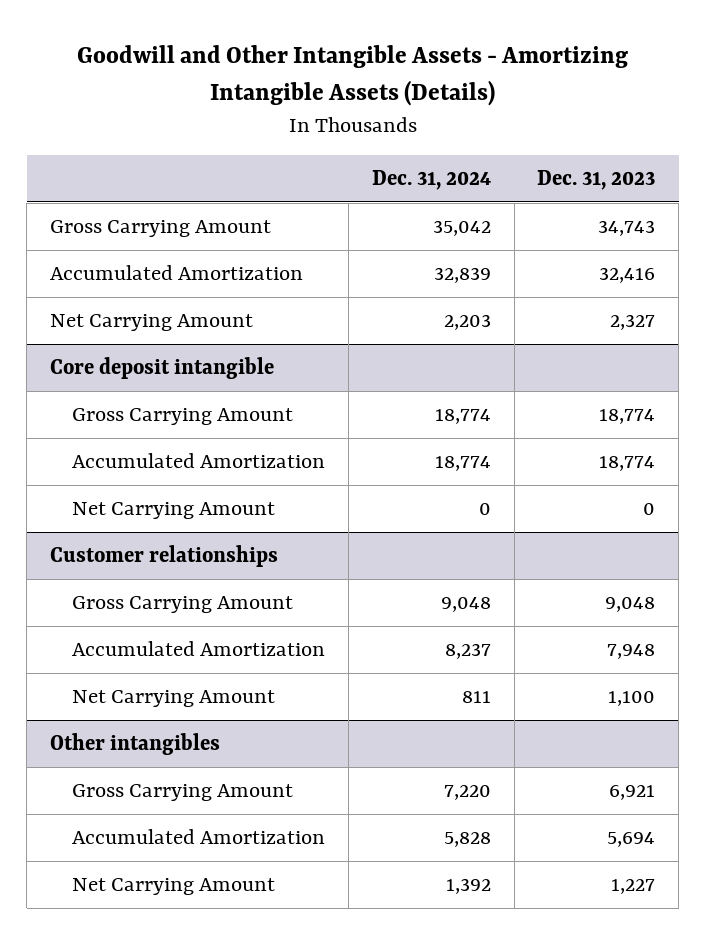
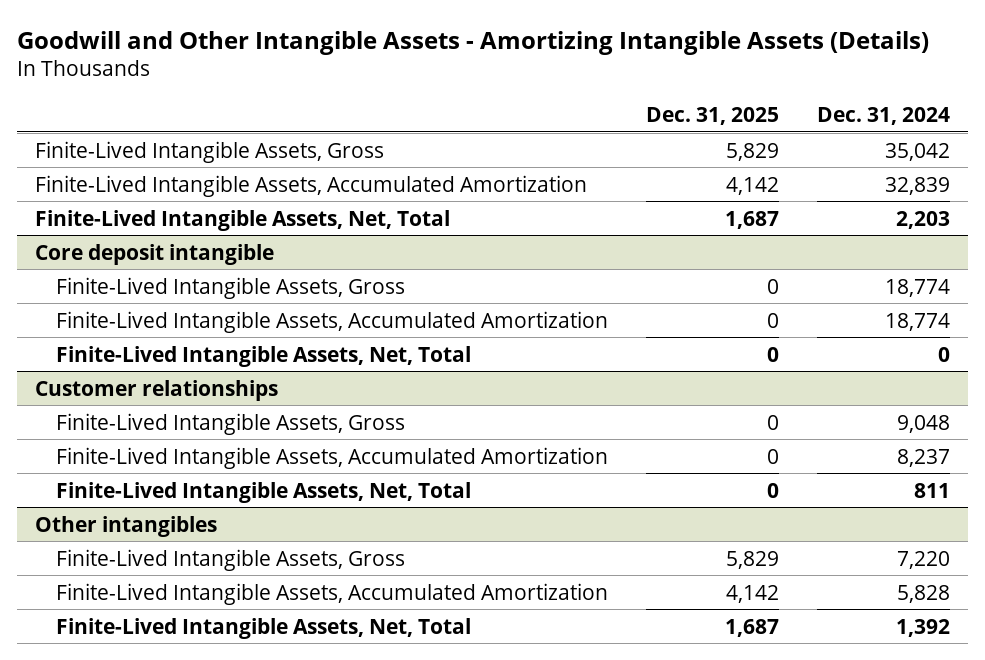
[537,170,656,191] Dec. 31, 2023 -> none
none -> [645,106,779,125] Dec. 31, 2025
[50,220,272,238] Gross Carrying Amount -> [35,140,385,163] Finite-Lived Intangible Assets, Gross
[50,265,304,281] Accumulated Amortization -> [35,174,588,197] Finite-Lived Intangible Assets, Accumulated Amortization
[50,314,254,332] Net Carrying Amount -> [35,209,451,231] Finite-Lived Intangible Assets, Net, Total
[71,408,293,426] Gross Carrying Amount -> [56,276,406,299] Finite-Lived Intangible Assets, Gross
[71,453,325,469] Accumulated Amortization -> [56,310,609,333] Finite-Lived Intangible Assets, Accumulated Amortization
[71,502,275,520] Net Carrying Amount -> [56,345,472,367] Finite-Lived Intangible Assets, Net, Total
[71,596,293,614] Gross Carrying Amount -> [56,412,406,435] Finite-Lived Intangible Assets, Gross
[71,641,325,657] Accumulated Amortization -> [56,446,609,469] Finite-Lived Intangible Assets, Accumulated Amortization
[71,690,275,708] Net Carrying Amount -> [56,481,472,503] Finite-Lived Intangible Assets, Net, Total
[71,784,293,802] Gross Carrying Amount -> [56,548,406,571] Finite-Lived Intangible Assets, Gross
[71,829,325,845] Accumulated Amortization -> [56,582,609,605] Finite-Lived Intangible Assets, Accumulated Amortization
[71,878,275,896] Net Carrying Amount -> [56,617,472,639] Finite-Lived Intangible Assets, Net, Total

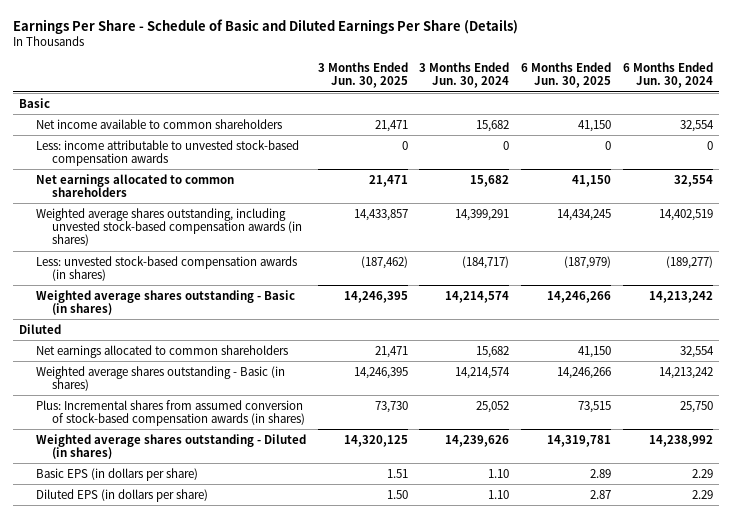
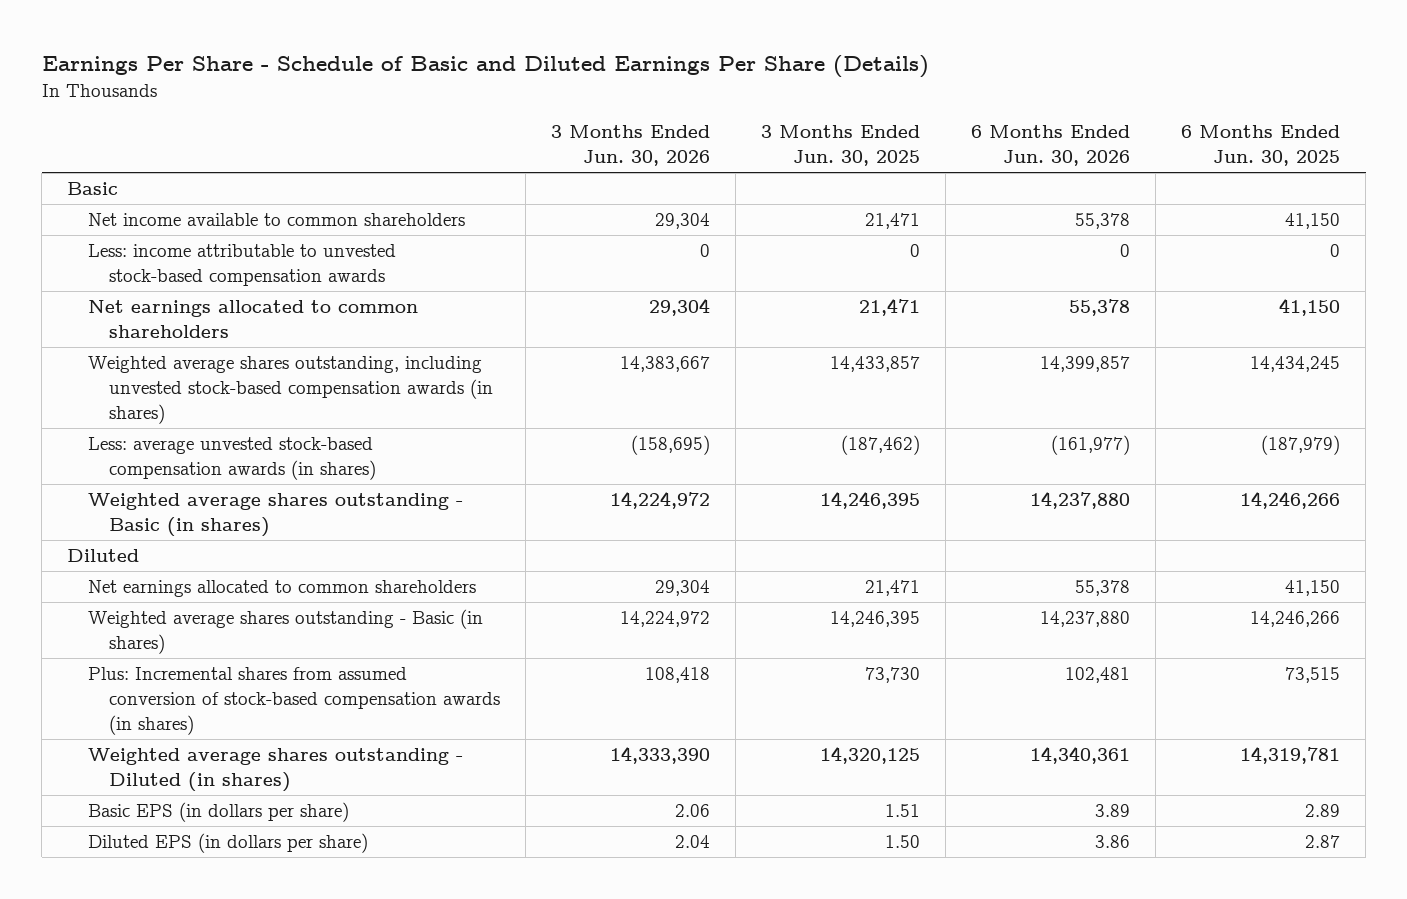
[419,61,510,89] 3 Months Ended Jun. 30, 2024 -> none
[622,61,713,89] 6 Months Ended Jun. 30, 2024 -> none
none -> [551,125,711,166] 3 Months Ended Jun. 30, 2026
none -> [971,125,1131,166] 6 Months Ended Jun. 30, 2026
[35,255,297,281] Less: unvested stock-based compensation awards (in shares) -> [88,437,377,480] Less: average unvested stock-based compensation awards (in shares)

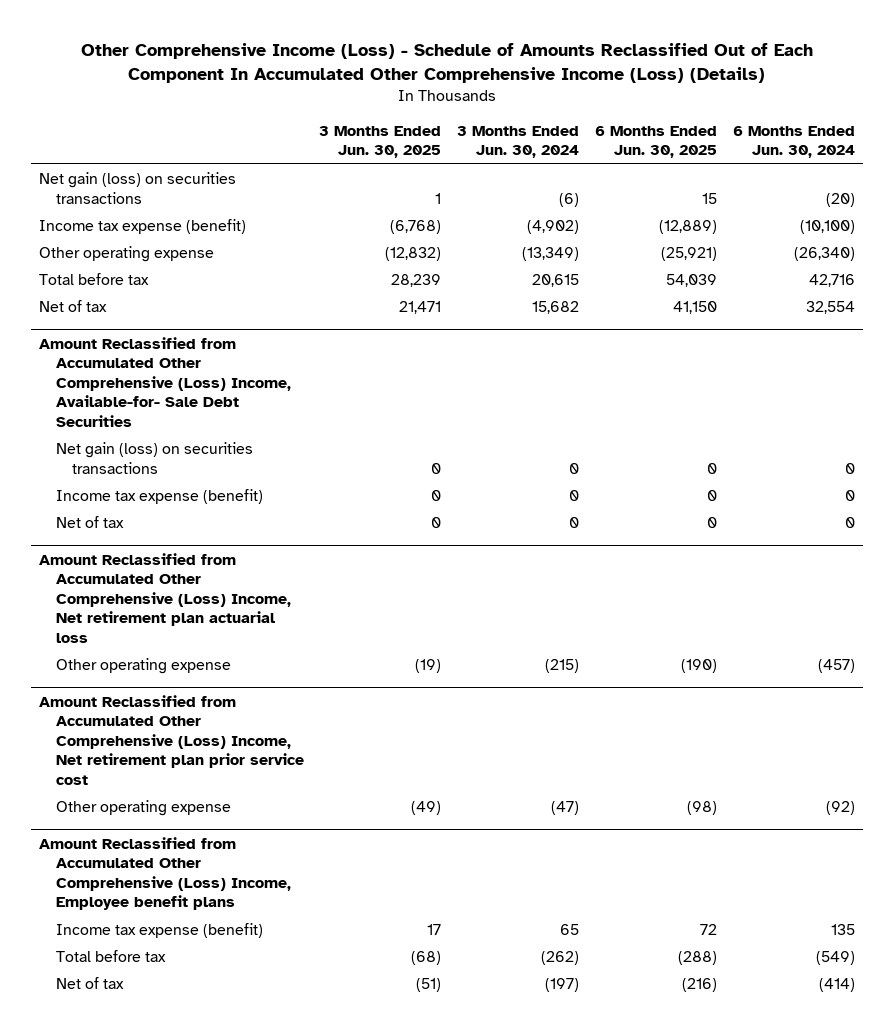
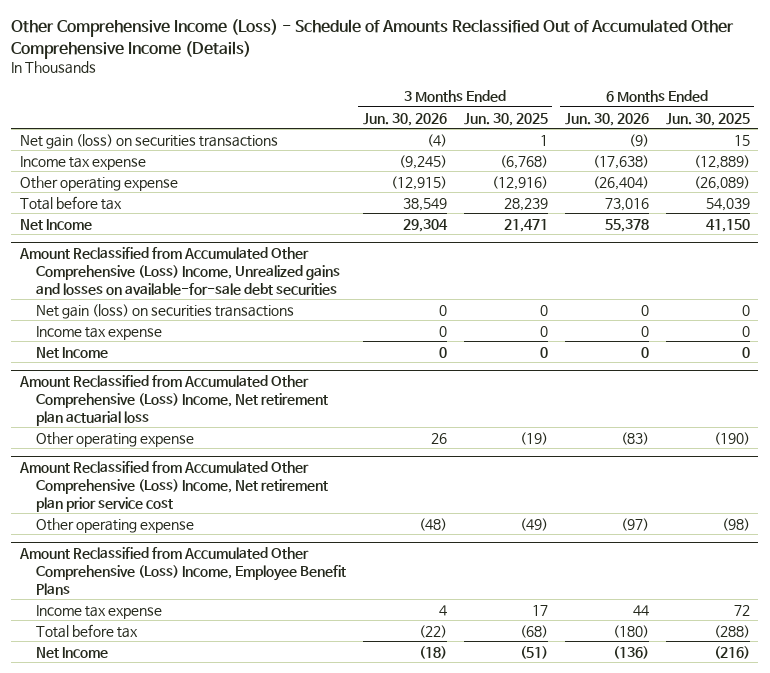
[80,42,813,84] Other Comprehensive Income (Loss) - Schedule of Amounts Reclassified Out of Each Component In Accumulated Other Comprehensive Income (Loss) (Details) -> [11,19,735,59] Other Comprehensive Income (Loss) - Schedule of Amounts Reclassified Out of Accumulated Other Comprehensive Income (Details)
[457,125,580,159] 3 Months Ended Jun. 30, 2024 -> none
[732,125,855,159] 6 Months Ended Jun. 30, 2024 -> none
none -> [362,112,447,126] Jun. 30, 2026
none -> [564,112,649,126] Jun. 30, 2026
[39,219,247,235] Income tax expense (benefit) -> [19,155,146,170] Income tax expense
[385,247,442,262] (12,832) -> [491,175,548,190] (12,916)
[660,247,717,262] (25,921) -> [693,175,750,190] (26,089)
[39,300,108,313] Net of tax -> [19,218,92,230] Net Income
[39,336,291,427] Amount Reclassified from Accumulated Other Comprehensive (Loss) Income, Available-for- Sale Debt Securities -> [18,247,340,295] Amount Reclassified from Accumulated Other Comprehensive (Loss) Income, Unrealized gains and losses on available-for-sale debt securities
[55,489,263,505] Income tax expense (benefit) -> [35,325,162,340] Income tax expense
[55,516,124,529] Net of tax -> [35,346,108,358] Net Income
[39,836,291,911] Amount Reclassified from Accumulated Other Comprehensive (Loss) Income, Employee benefit plans -> [18,547,346,595] Amount Reclassified from Accumulated Other Comprehensive (Loss) Income, Employee Benefit Plans
[55,923,263,939] Income tax expense (benefit) -> [35,604,162,619] Income tax expense
[55,977,124,990] Net of tax -> [35,646,108,658] Net Income

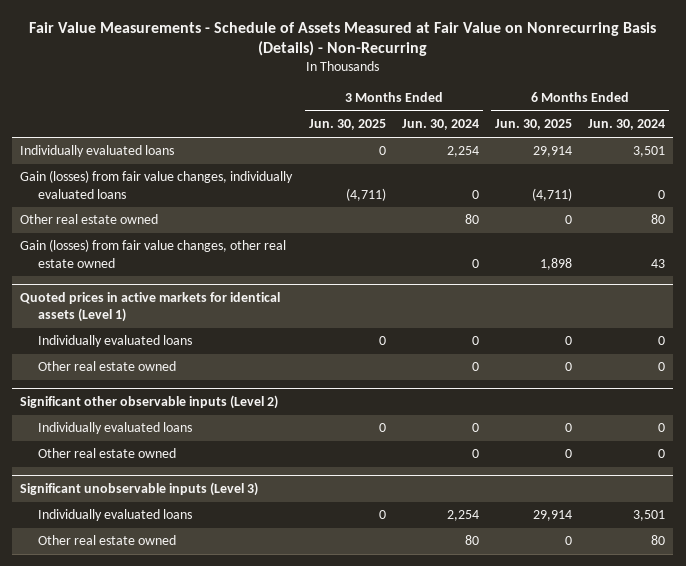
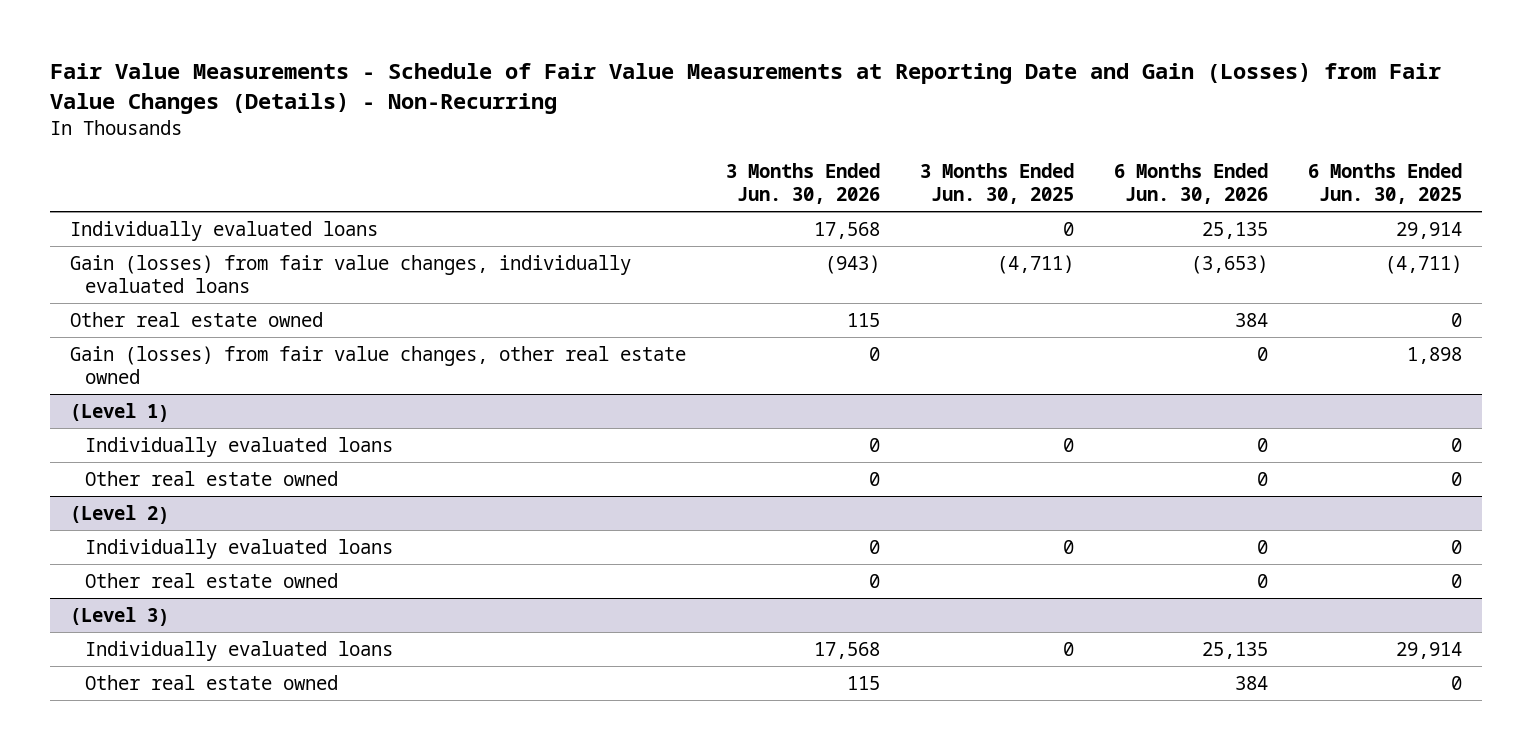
[28,21,656,57] Fair Value Measurements - Schedule of Assets Measured at Fair Value on Nonrecurring Basis (Details) - Non-Recurring -> [49,63,1441,115] Fair Value Measurements - Schedule of Fair Value Measurements at Reporting Date and Gain (Losses) from Fair Value Changes (Details) - Non-Recurring
[401,119,479,131] Jun. 30, 2024 -> none
[588,119,666,131] Jun. 30, 2024 -> none
none -> [725,163,880,205] 3 Months Ended Jun. 30, 2026
none -> [1113,163,1268,205] 6 Months Ended Jun. 30, 2026
[20,292,281,323] Quoted prices in active markets for identical assets (Level 1) -> [69,402,169,422] (Level 1)
[20,395,279,410] Significant other observable inputs (Level 2) -> [69,504,169,524] (Level 2)
[20,482,259,497] Significant unobservable inputs (Level 3) -> [69,606,169,626] (Level 3)

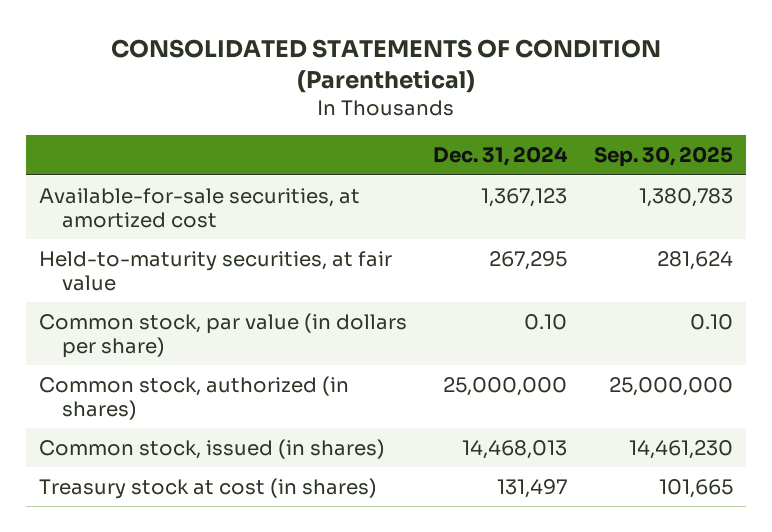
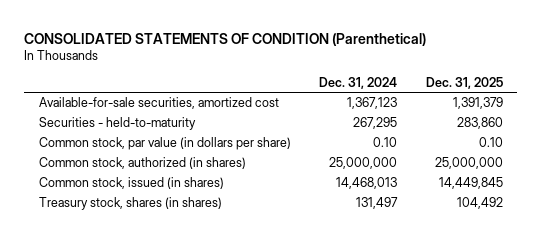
[593,146,733,168] Sep. 30, 2025 -> none
none -> [426,77,504,90] Dec. 31, 2025
[39,187,361,228] Available-for-sale securities, at amortized cost -> [38,97,279,110] Available-for-sale securities, amortized cost
[39,250,393,291] Held-to-maturity securities, at fair value -> [38,117,196,131] Securities - held-to-maturity
[39,477,378,499] Treasury stock at cost (in shares) -> [38,197,222,211] Treasury stock, shares (in shares)

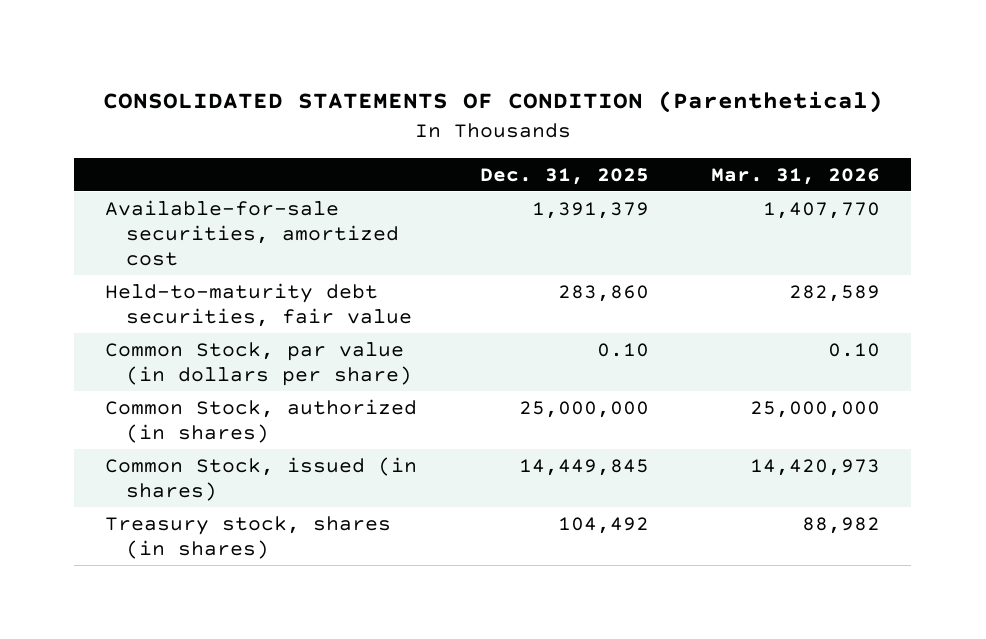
[319,77,398,90] Dec. 31, 2024 -> none
none -> [711,167,881,185] Mar. 31, 2026
[38,117,196,131] Securities - held-to-maturity -> [105,282,412,327] Held-to-maturity debt securities, fair value
[38,137,291,151] Common stock, par value (in dollars per share) -> [105,341,412,386] Common Stock, par value (in dollars per share)
[38,157,246,170] Common stock, authorized (in shares) -> [105,398,418,443] Common Stock, authorized (in shares)
[38,177,224,190] Common stock, issued (in shares) -> [105,456,418,501] Common Stock, issued (in shares)

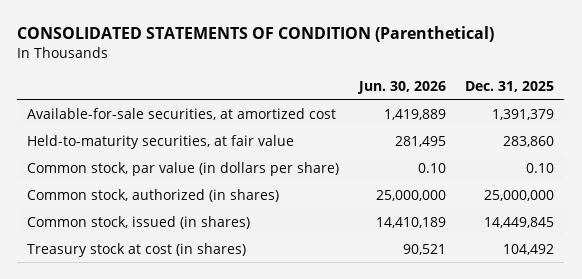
[711,167,881,185] Mar. 31, 2026 -> none
none -> [356,80,446,94] Jun. 30, 2026
[105,199,399,266] Available-for-sale securities, amortized cost -> [27,107,337,120] Available-for-sale securities, at amortized cost
[105,282,412,327] Held-to-maturity debt securities, fair value -> [27,134,295,149] Held-to-maturity securities, at fair value
[105,341,412,386] Common Stock, par value (in dollars per share) -> [27,161,340,176] Common stock, par value (in dollars per share)
[105,398,418,443] Common Stock, authorized (in shares) -> [27,188,280,202] Common stock, authorized (in shares)
[105,456,418,501] Common Stock, issued (in shares) -> [27,215,251,229] Common stock, issued (in shares)
[105,515,392,559] Treasury stock, shares (in shares) -> [27,242,247,257] Treasury stock at cost (in shares)

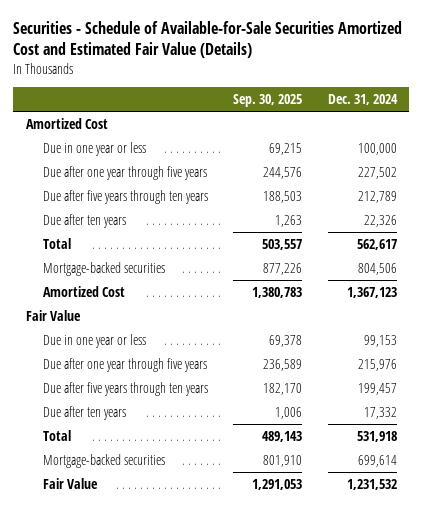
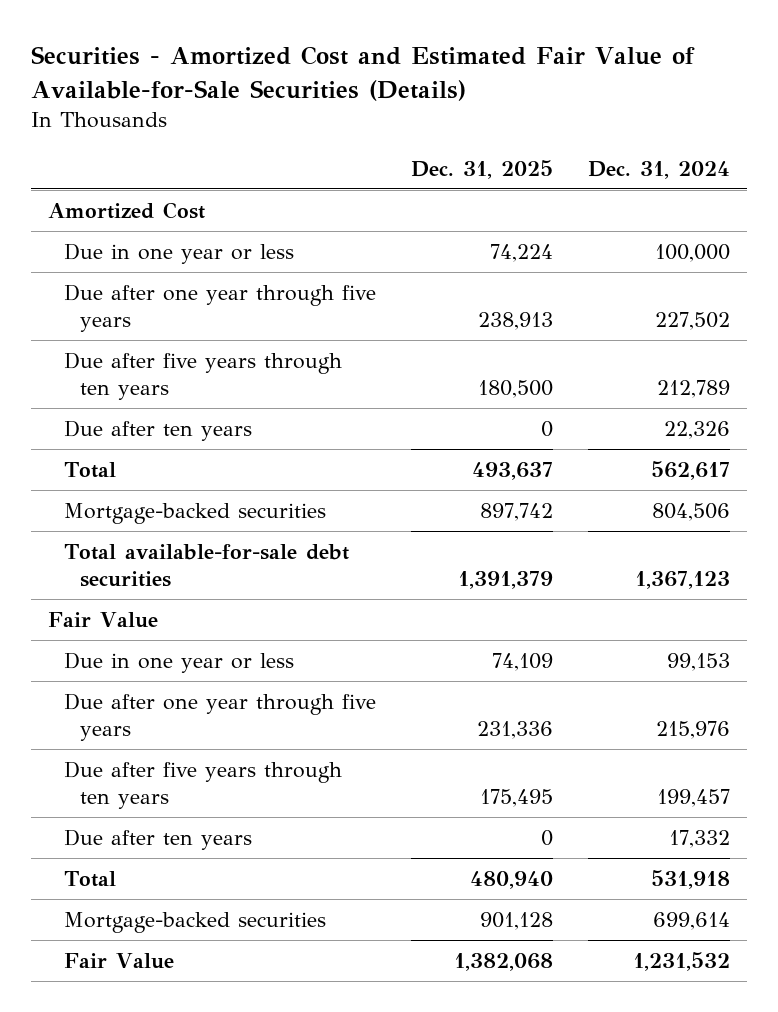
[13,21,403,59] Securities - Schedule of Available-for-Sale Securities Amortized Cost and Estimated Fair Value (Details) -> [30,46,695,101] Securities - Amortized Cost and Estimated Fair Value of Available-for-Sale Securities (Details)
[233,94,303,108] Sep. 30, 2025 -> none
none -> [411,159,554,179] Dec. 31, 2025
[43,285,126,297] Amortized Cost -> [64,543,350,588] Total available-for-sale debt securities

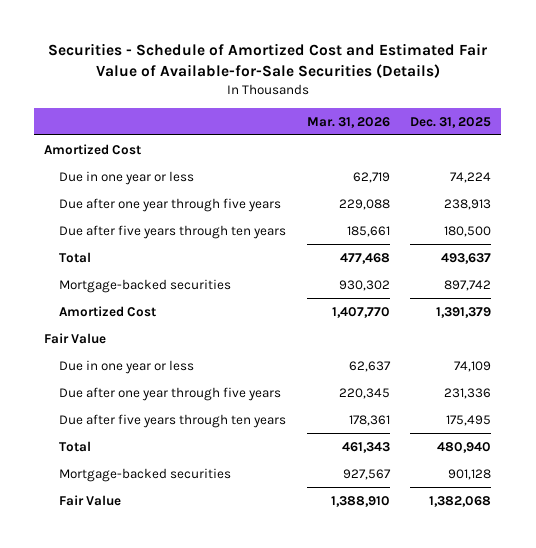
[30,46,695,101] Securities - Amortized Cost and Estimated Fair Value of Available-for-Sale Securities (Details) -> [47,43,487,79] Securities - Schedule of Amortized Cost and Estimated Fair Value of Available-for-Sale Securities (Details)
[588,160,731,179] Dec. 31, 2024 -> none
none -> [306,116,390,128] Mar. 31, 2026
[64,419,253,441] Due after ten years -> none
[64,543,350,588] Total available-for-sale debt securities -> [59,305,157,317] Amortized Cost
[64,828,253,850] Due after ten years -> none

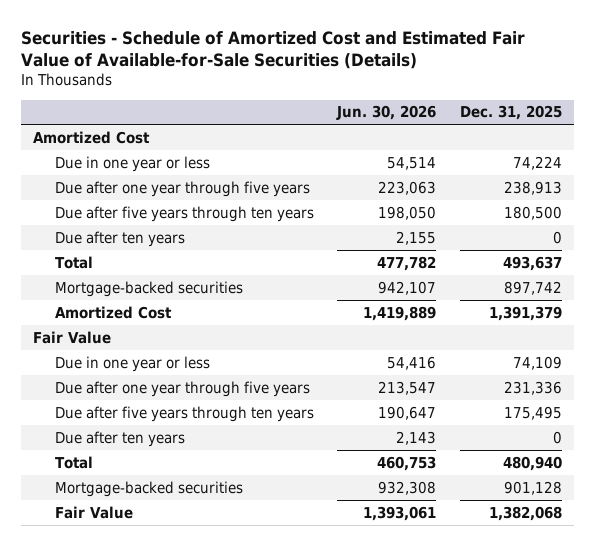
[306,116,390,128] Mar. 31, 2026 -> none
none -> [336,105,437,121] Jun. 30, 2026
none -> [54,230,185,247] Due after ten years
none -> [54,430,185,447] Due after ten years

